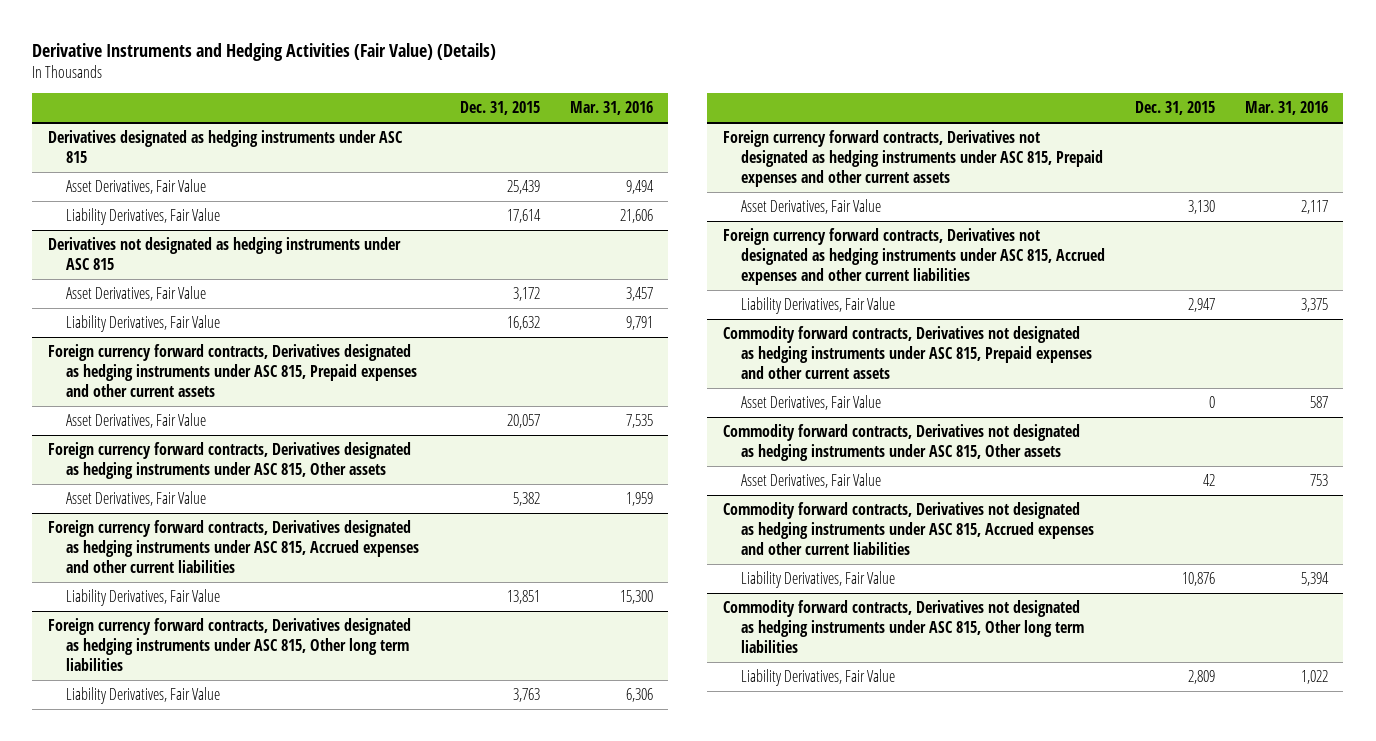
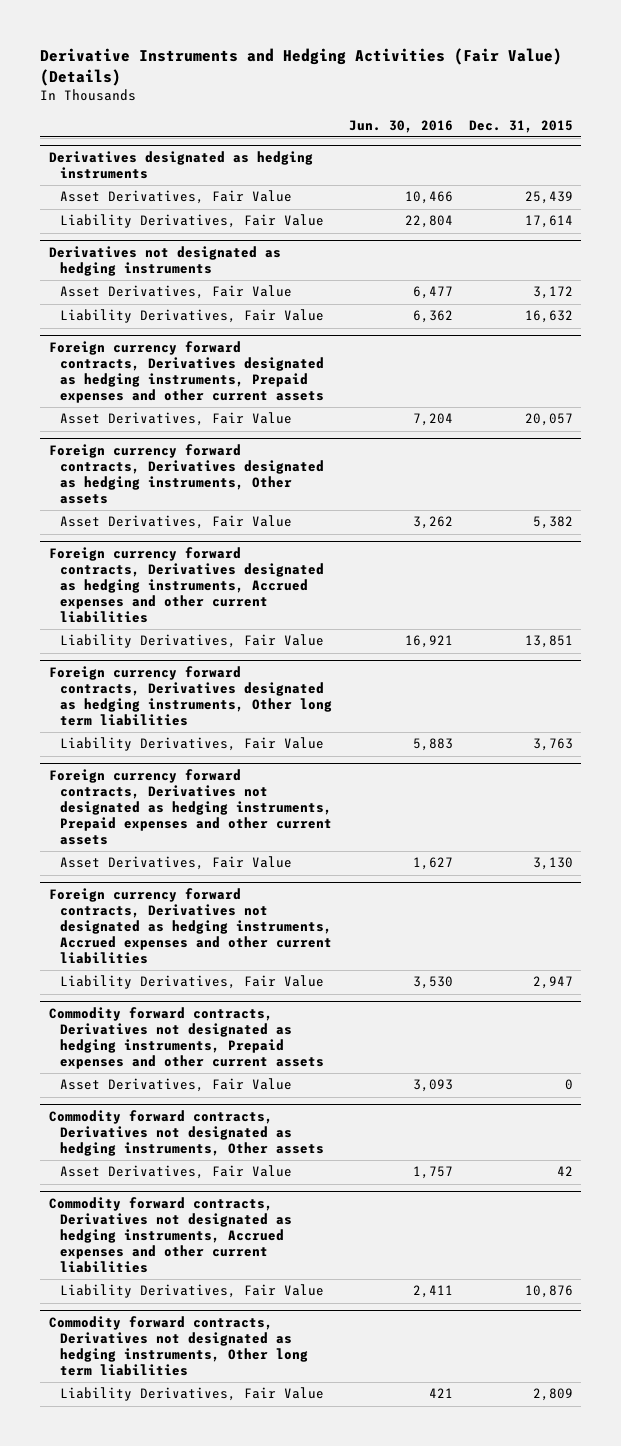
[570,101,654,116] Mar. 31, 2016 -> none
none -> [348,119,453,133] Jun. 30, 2016
[47,130,403,164] Derivatives designated as hedging instruments under ASC 815 -> [48,151,313,180] Derivatives designated as hedging instruments
[47,237,401,271] Derivatives not designated as hedging instruments under ASC 815 -> [48,246,281,277] Derivatives not designated as hedging instruments
[47,344,418,398] Foreign currency forward contracts, Derivatives designated as hedging instruments under ASC 815, Prepaid expenses and other current assets -> [48,341,325,403] Foreign currency forward contracts, Derivatives designated as hedging instruments, Prepaid expenses and other current assets
[47,442,411,480] Foreign currency forward contracts, Derivatives designated as hedging instruments under ASC 815, Other assets -> [48,444,325,504] Foreign currency forward contracts, Derivatives designated as hedging instruments, Other assets
[47,520,420,574] Foreign currency forward contracts, Derivatives designated as hedging instruments under ASC 815, Accrued expenses and other current liabilities -> [48,547,325,623] Foreign currency forward contracts, Derivatives designated as hedging instruments, Accrued expenses and other current liabilities
[47,618,411,672] Foreign currency forward contracts, Derivatives designated as hedging instruments under ASC 815, Other long term liabilities -> [48,666,333,726] Foreign currency forward contracts, Derivatives designated as hedging instruments, Other long term liabilities
[722,130,1104,188] Foreign currency forward contracts, Derivatives not designated as hedging instruments under ASC 815, Prepaid expenses and other current assets -> [48,769,333,845] Foreign currency forward contracts, Derivatives not designated as hedging instruments, Prepaid expenses and other current assets
[722,228,1106,286] Foreign currency forward contracts, Derivatives not designated as hedging instruments under ASC 815, Accrued expenses and other current liabilities -> [48,888,333,964] Foreign currency forward contracts, Derivatives not designated as hedging instruments, Accrued expenses and other current liabilities
[722,326,1093,380] Commodity forward contracts, Derivatives not designated as hedging instruments under ASC 815, Prepaid expenses and other current assets -> [48,1007,325,1069] Commodity forward contracts, Derivatives not designated as hedging instruments, Prepaid expenses and other current assets
[722,424,1080,462] Commodity forward contracts, Derivatives not designated as hedging instruments under ASC 815, Other assets -> [48,1110,325,1157] Commodity forward contracts, Derivatives not designated as hedging instruments, Other assets
[722,502,1095,556] Commodity forward contracts, Derivatives not designated as hedging instruments under ASC 815, Accrued expenses and other current liabilities -> [48,1197,293,1273] Commodity forward contracts, Derivatives not designated as hedging instruments, Accrued expenses and other current liabilities
[722,600,1085,654] Commodity forward contracts, Derivatives not designated as hedging instruments under ASC 815, Other long term liabilities -> [48,1316,309,1376] Commodity forward contracts, Derivatives not designated as hedging instruments, Other long term liabilities

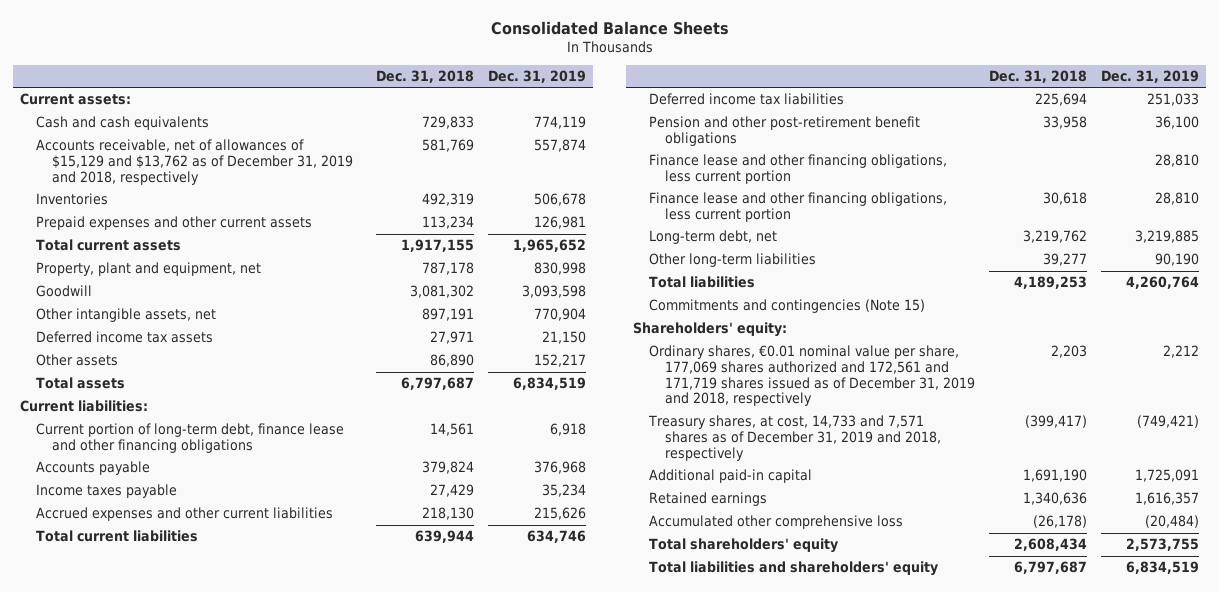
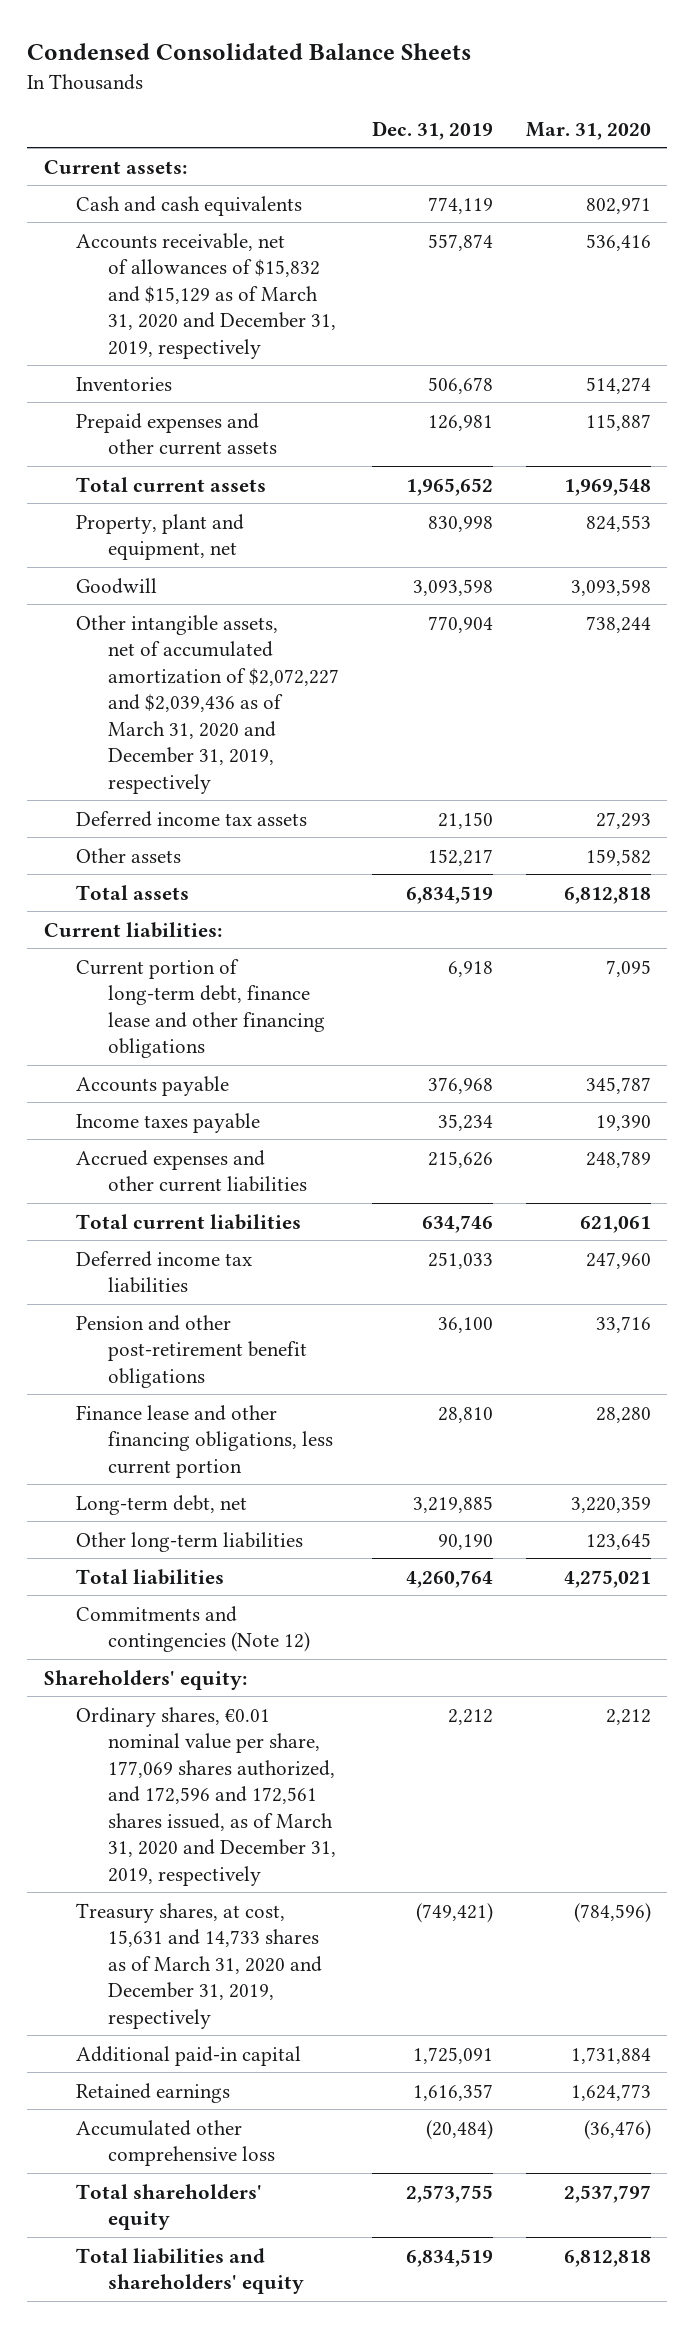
[490,20,729,35] Consolidated Balance Sheets -> [27,43,472,61] Condensed Consolidated Balance Sheets
[375,70,474,84] Dec. 31, 2018 -> none
none -> [525,121,651,140] Mar. 31, 2020
[35,139,353,185] Accounts receivable, net of allowances of $15,129 and $13,762 as of December 31, 2019 and 2018, respectively -> [75,232,337,359] Accounts receivable, net of allowances of $15,832 and $15,129 as of March 31, 2020 and December 31, 2019, respectively
[35,308,216,323] Other intangible assets, net -> [75,614,340,794] Other intangible assets, net of accumulated amortization of $2,072,227 and $2,039,436 as of March 31, 2020 and December 31, 2019, respectively
[649,192,948,222] Finance lease and other financing obligations, less current portion -> none
[649,299,926,314] Commitments and contingencies (Note 15) -> [75,1605,311,1653] Commitments and contingencies (Note 12)
[649,345,975,407] Ordinary shares, €0.01 nominal value per share, 177,069 shares authorized and 172,561 and 171,719 shares issued as of December 31, 2019 and 2018, respectively -> [75,1706,337,1886] Ordinary shares, €0.01 nominal value per share, 177,069 shares authorized, and 172,596 and 172,561 shares issued, as of March 31, 2020 and December 31, 2019, respectively
[648,415,941,461] Treasury shares, at cost, 14,733 and 7,571 shares as of December 31, 2019 and 2018, respectively -> [75,1902,323,2029] Treasury shares, at cost, 15,631 and 14,733 shares as of March 31, 2020 and December 31, 2019, respectively

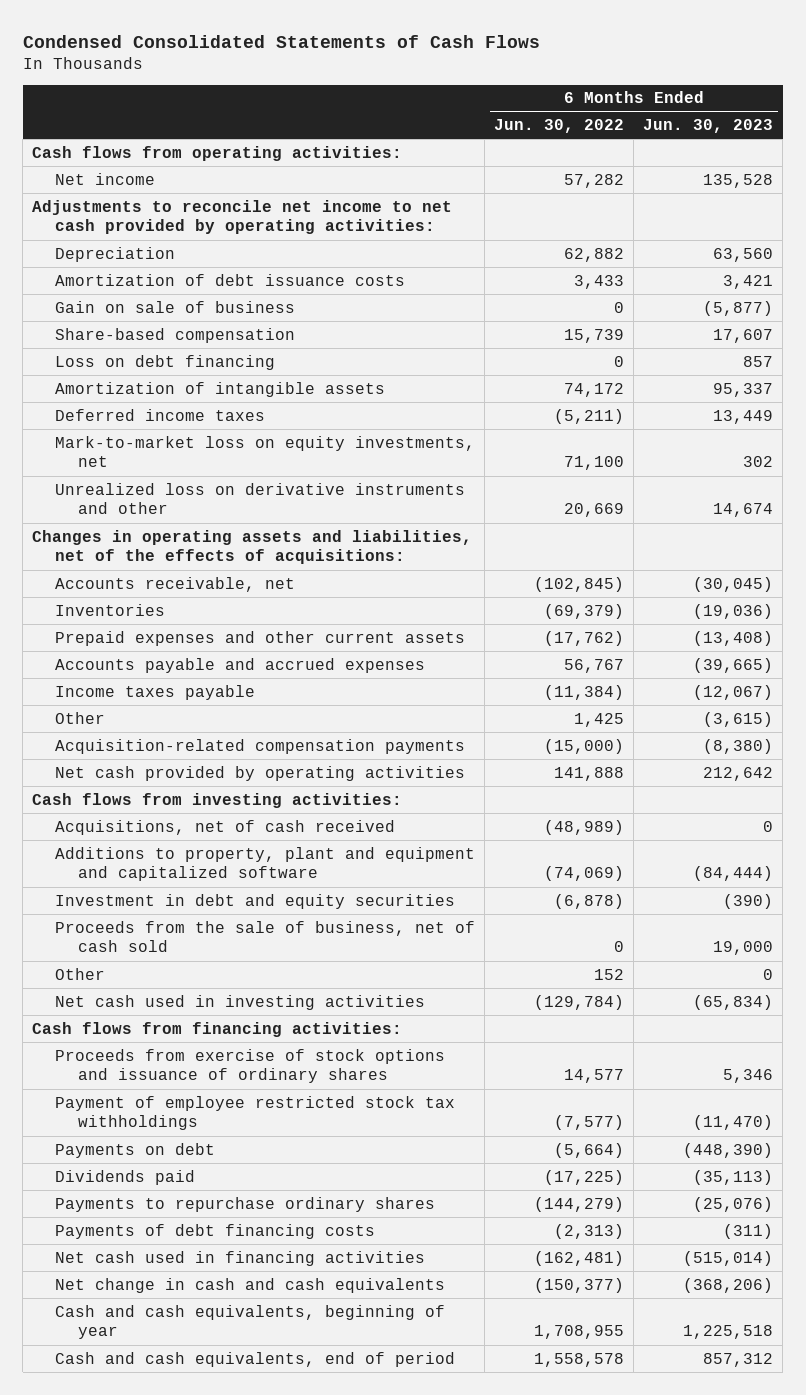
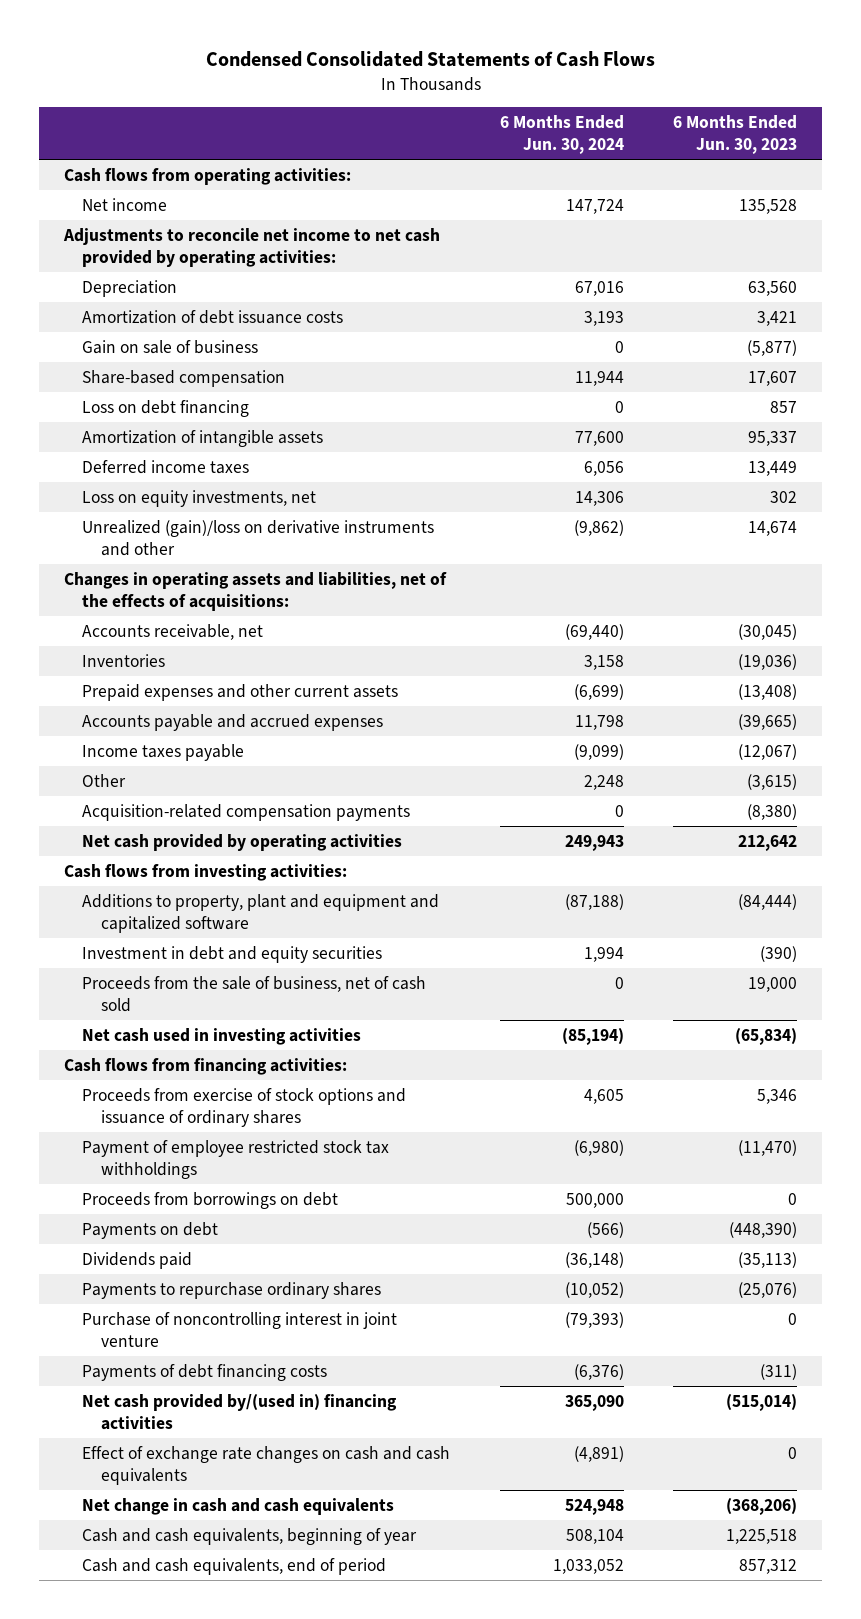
[494,119,625,134] Jun. 30, 2022 -> none
none -> [499,114,624,154] 6 Months Ended Jun. 30, 2024
[55,435,476,468] Mark-to-market loss on equity investments, net -> [82,489,317,507] Loss on equity investments, net
[55,482,466,515] Unrealized loss on derivative instruments and other -> [82,519,435,556] Unrealized (gain)/loss on derivative instruments and other
[55,819,396,835] Acquisitions, net of cash received -> none
[55,967,106,980] Other -> none
none -> [82,1191,339,1209] Proceeds from borrowings on debt
none -> [82,1311,398,1347] Purchase of noncontrolling interest in joint venture
[55,1250,426,1266] Net cash used in financing activities -> [82,1393,398,1430] Net cash provided by/(used in) financing activities
none -> [82,1445,451,1485] Effect of exchange rate changes on cash and cash equivalents

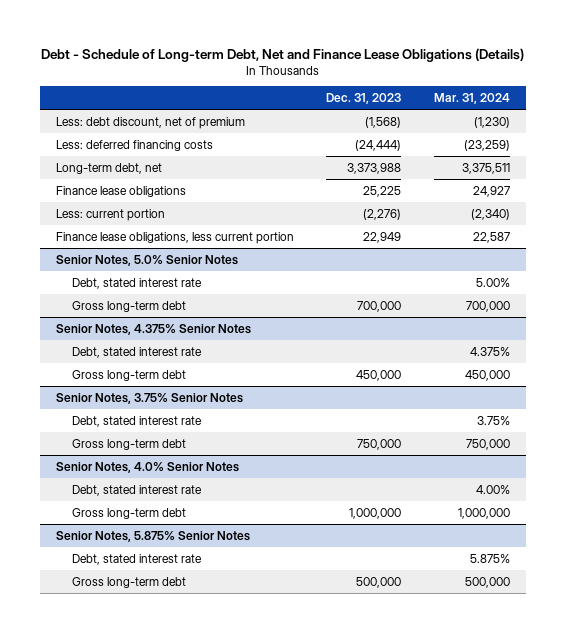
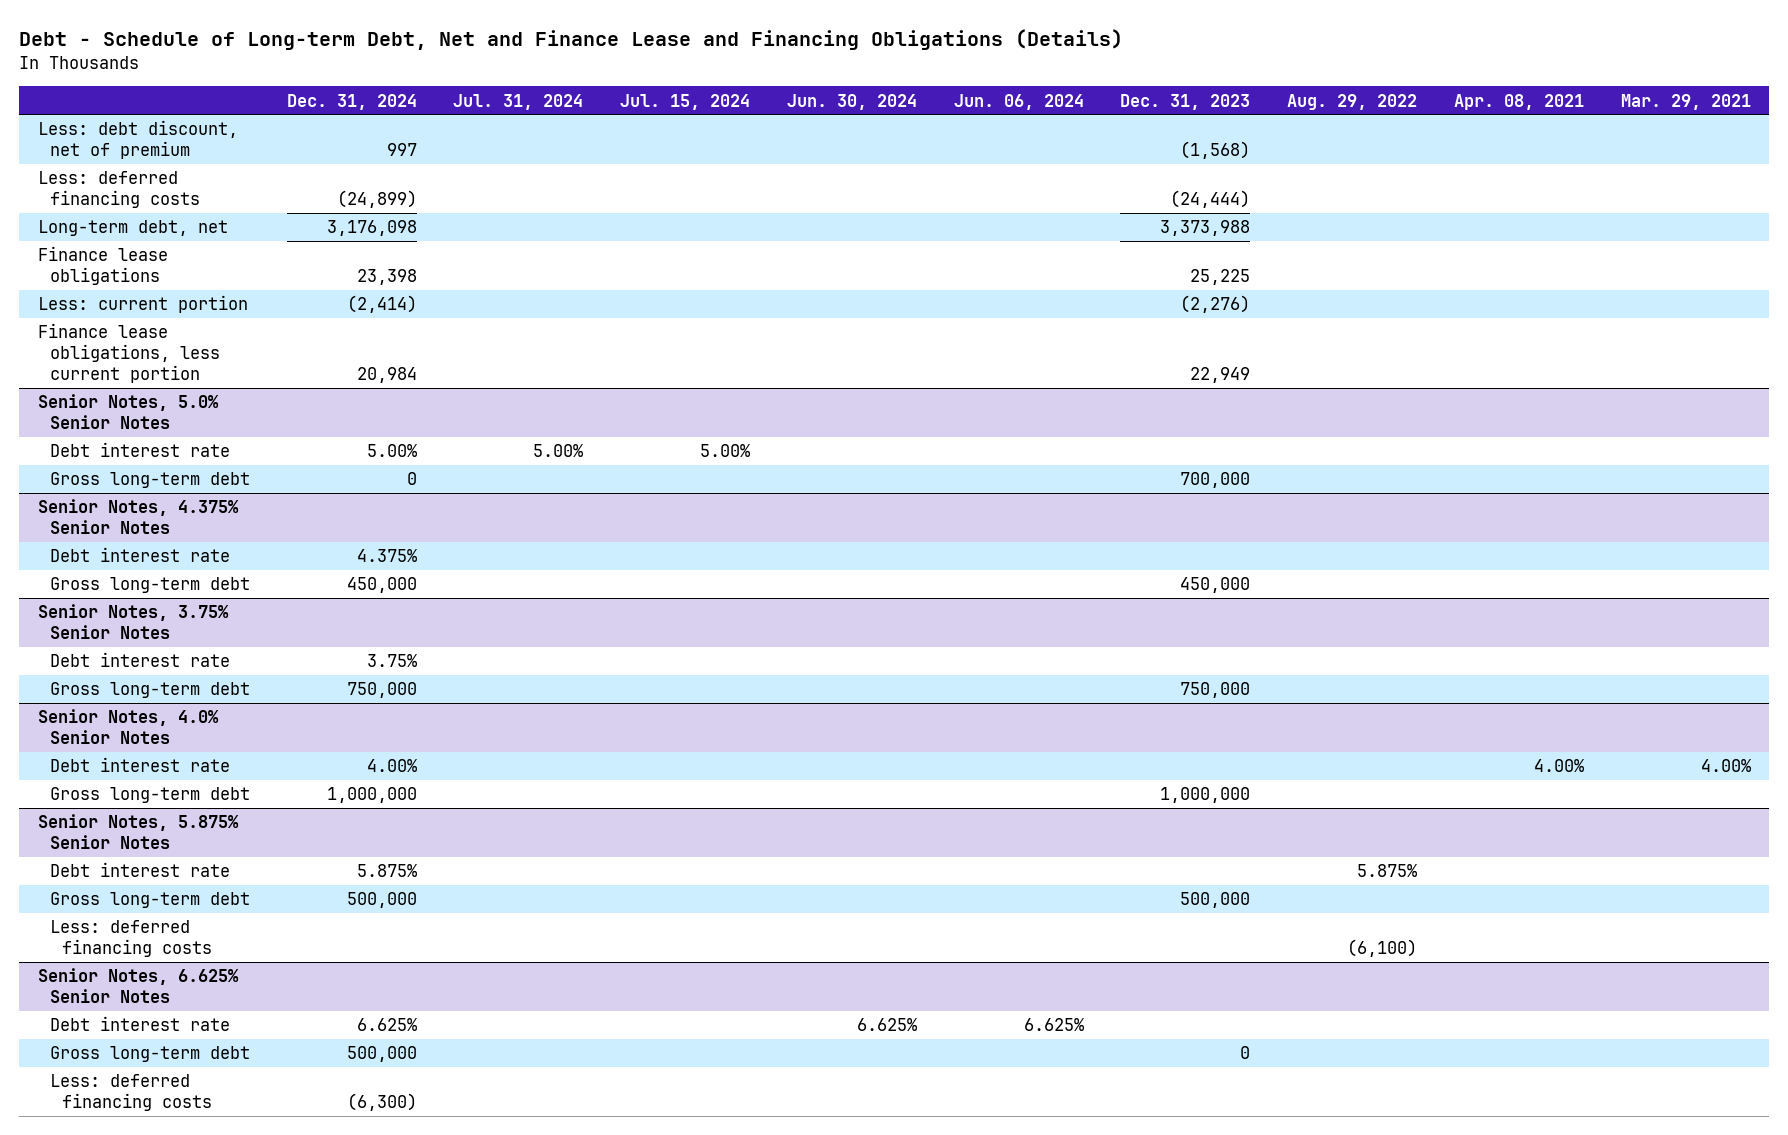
[40,47,524,62] Debt - Schedule of Long-term Debt, Net and Finance Lease Obligations (Details) -> [19,28,1124,50] Debt - Schedule of Long-term Debt, Net and Finance Lease and Financing Obligations (Details)
[433,93,510,105] Mar. 31, 2024 -> none
none -> [286,93,417,110] Dec. 31, 2024
none -> [453,93,584,110] Jul. 31, 2024
none -> [620,93,751,110] Jul. 15, 2024
none -> [786,93,917,110] Jun. 30, 2024
none -> [953,93,1084,110] Jun. 06, 2024
none -> [1287,93,1418,110] Aug. 29, 2022
none -> [1453,93,1584,110] Apr. 08, 2021
none -> [1620,93,1751,110] Mar. 29, 2021
[71,277,202,289] Debt, stated interest rate -> [49,442,230,458] Debt interest rate
[71,346,202,358] Debt, stated interest rate -> [49,547,230,563] Debt interest rate
[71,415,202,427] Debt, stated interest rate -> [49,652,230,668] Debt interest rate
[71,484,202,496] Debt, stated interest rate -> [49,757,230,773] Debt interest rate
[71,553,202,565] Debt, stated interest rate -> [49,862,230,878] Debt interest rate
none -> [49,920,212,958] Less: deferred financing costs
none -> [37,968,239,1004] Senior Notes, 6.625% Senior Notes
none -> [49,1016,230,1032] Debt interest rate
none -> [49,1046,250,1063] Gross long-term debt
none -> [49,1074,212,1112] Less: deferred financing costs

